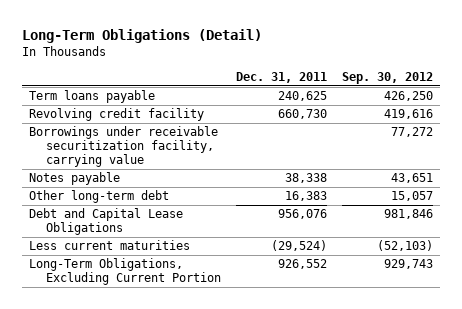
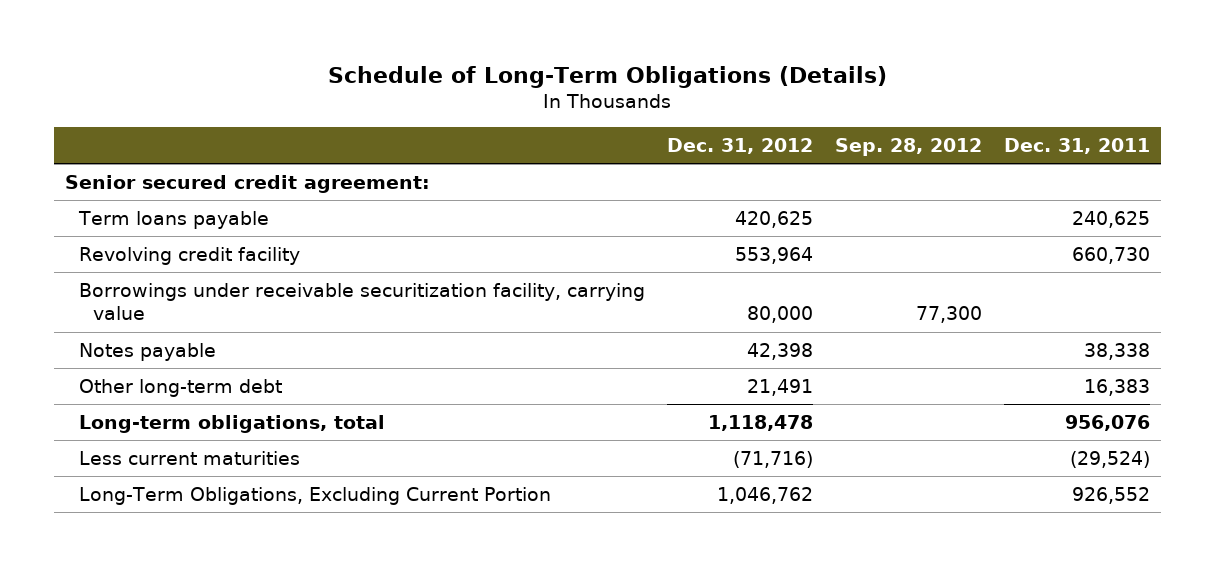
[21,29,262,44] Long-Term Obligations (Detail) -> [328,65,888,88] Schedule of Long-Term Obligations (Details)
[341,72,433,85] Sep. 30, 2012 -> none
none -> [666,138,813,155] Dec. 31, 2012
none -> [834,138,982,157] Sep. 28, 2012
none -> [64,174,430,193] Senior secured credit agreement:
[29,208,184,236] Debt and Capital Lease Obligations -> [78,414,385,433] Long-term obligations, total

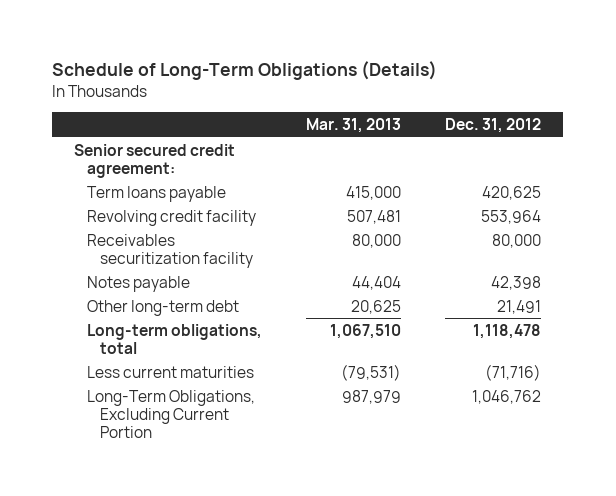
[834,138,982,157] Sep. 28, 2012 -> none
[1003,138,1150,155] Dec. 31, 2011 -> none
none -> [306,118,402,134] Mar. 31, 2013
[78,282,645,321] Borrowings under receivable securitization facility, carrying value -> [87,233,253,268] Receivables securitization facility

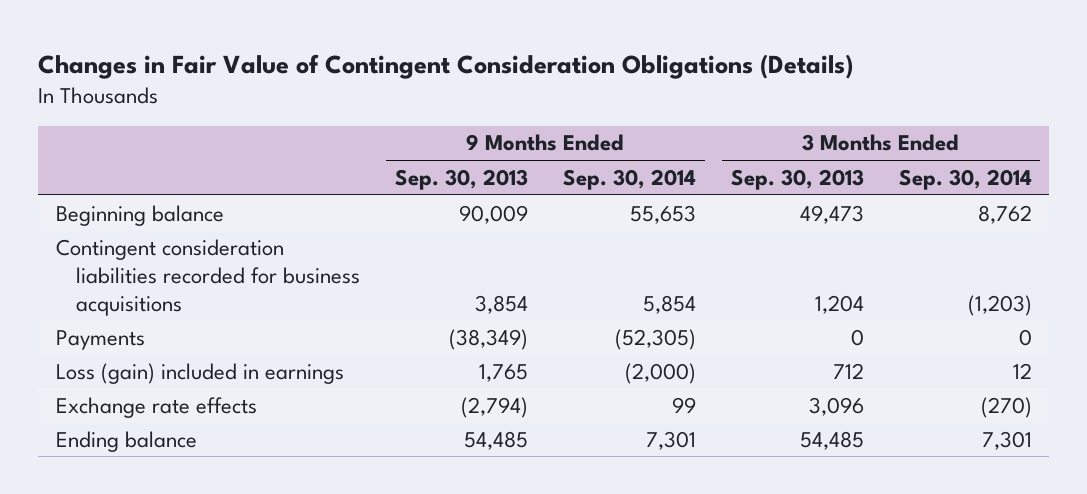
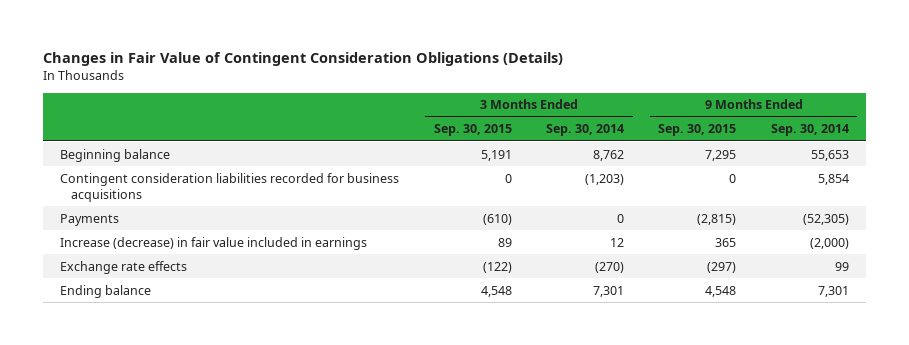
[395,168,529,190] Sep. 30, 2013 -> none
[730,168,864,190] Sep. 30, 2013 -> none
none -> [433,124,512,137] Sep. 30, 2015
none -> [658,124,737,137] Sep. 30, 2015
[55,362,344,384] Loss (gain) included in earnings -> [60,236,368,250] Increase (decrease) in fair value included in earnings

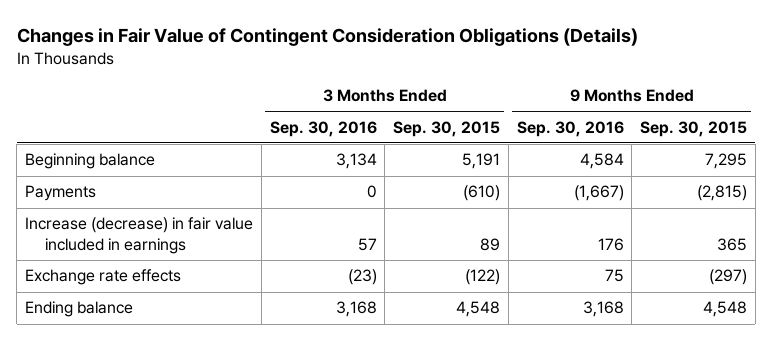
[545,124,624,137] Sep. 30, 2014 -> none
[770,124,849,137] Sep. 30, 2014 -> none
none -> [269,120,377,137] Sep. 30, 2016
none -> [516,120,624,137] Sep. 30, 2016
[60,172,400,203] Contingent consideration liabilities recorded for business acquisitions -> none

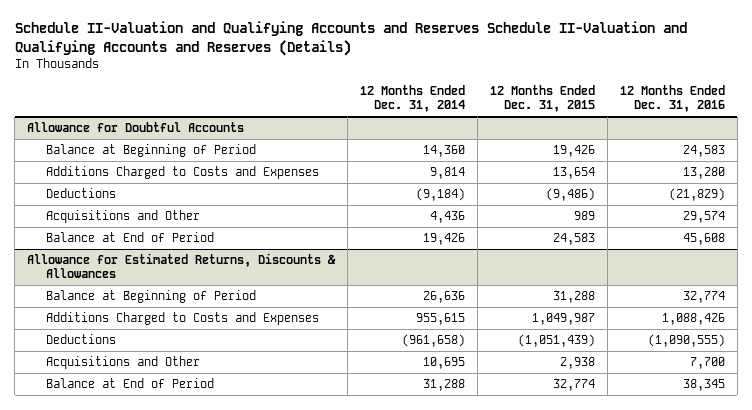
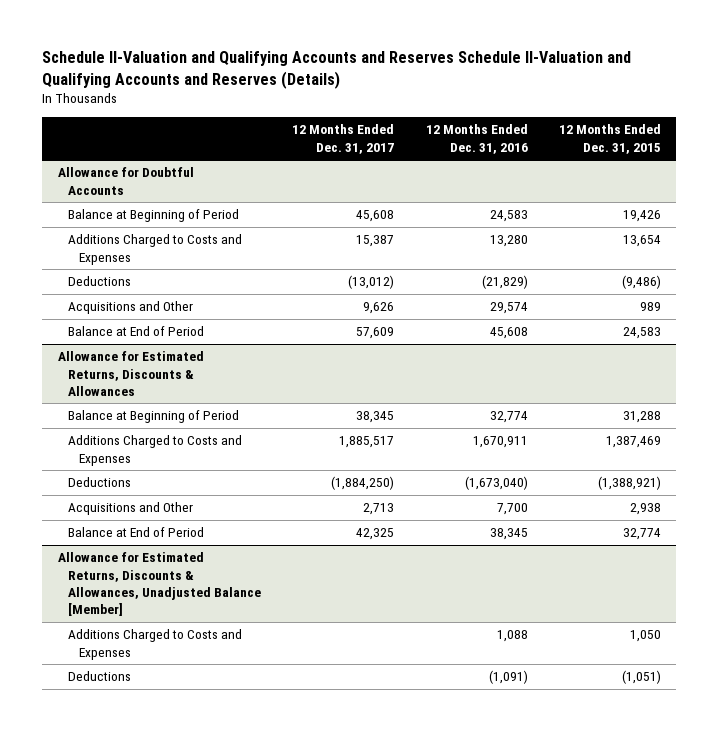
[359,85,465,113] 12 Months Ended Dec. 31, 2014 -> none
none -> [292,124,395,154] 12 Months Ended Dec. 31, 2017
[531,313,595,326] 1,049,987 -> [605,436,661,449] 1,387,469
[661,313,725,326] 1,088,426 -> [472,436,528,449] 1,670,911
[517,334,595,348] (1,051,439) -> [597,476,661,491] (1,388,921)
[647,334,725,348] (1,090,555) -> [464,476,528,491] (1,673,040)
none -> [57,552,262,616] Allowance for Estimated Returns, Discounts & Allowances, Unadjusted Balance [Member]
none -> [68,629,243,660] Additions Charged to Costs and Expenses
none -> [68,671,132,682] Deductions

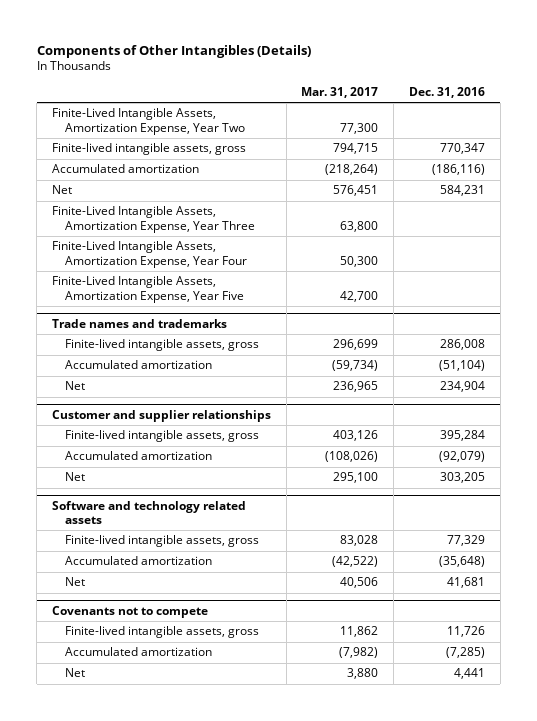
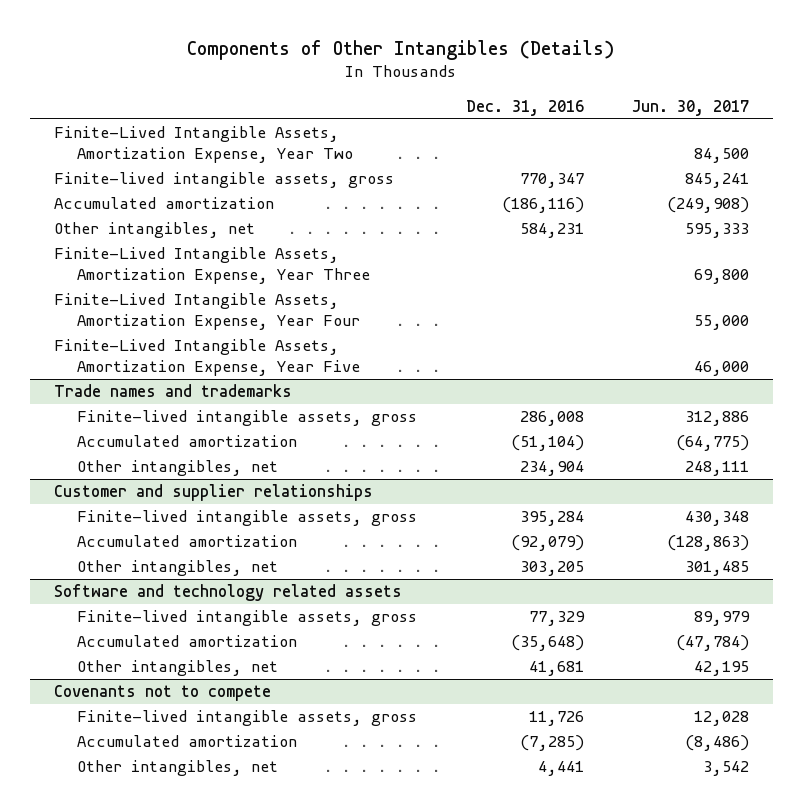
[301,86,379,98] Mar. 31, 2017 -> none
none -> [631,99,749,116] Jun. 30, 2017
[52,185,73,195] Net -> [53,222,255,239] Other intangibles, net
[65,381,86,391] Net -> [77,460,279,477] Other intangibles, net
[65,472,86,482] Net -> [77,560,279,577] Other intangibles, net
[65,577,86,587] Net -> [77,660,279,677] Other intangibles, net
[65,668,86,678] Net -> [77,760,279,777] Other intangibles, net

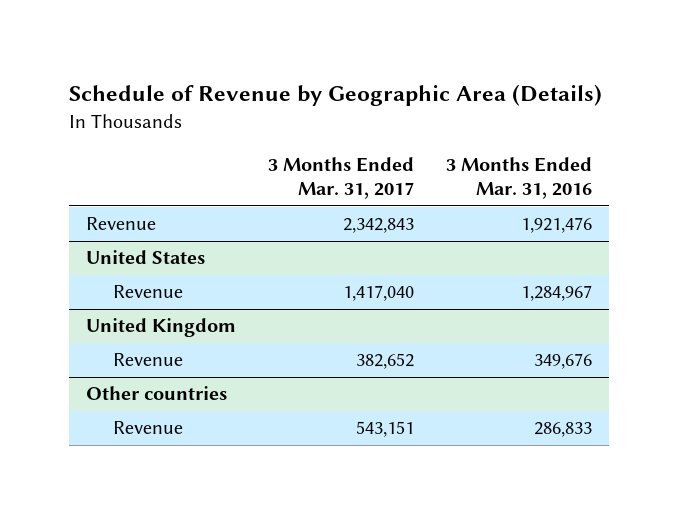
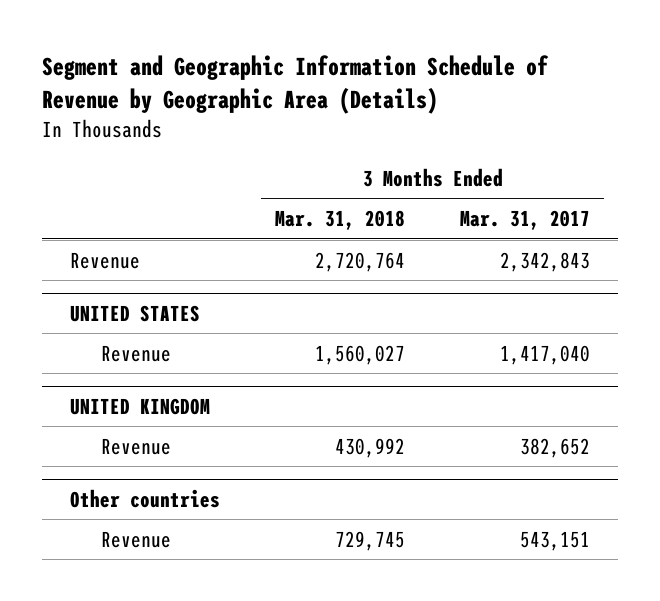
[69,83,603,106] Schedule of Revenue by Geographic Area (Details) -> [41,55,549,115] Segment and Geographic Information Schedule of Revenue by Geographic Area (Details)
[446,157,593,200] 3 Months Ended Mar. 31, 2016 -> none
none -> [274,210,405,231] Mar. 31, 2018
[85,250,205,265] United States -> [69,304,200,322] UNITED STATES
[85,318,236,338] United Kingdom -> [69,397,210,415] UNITED KINGDOM

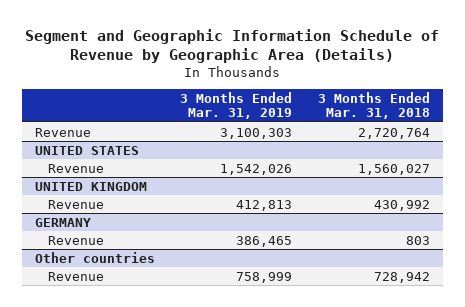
[460,210,591,231] Mar. 31, 2017 -> none
none -> [180,91,293,120] 3 Months Ended Mar. 31, 2019
none -> [34,217,91,227] GERMANY
none -> [47,235,104,245] Revenue
[334,530,405,551] 729,745 -> [374,271,431,283] 728,942

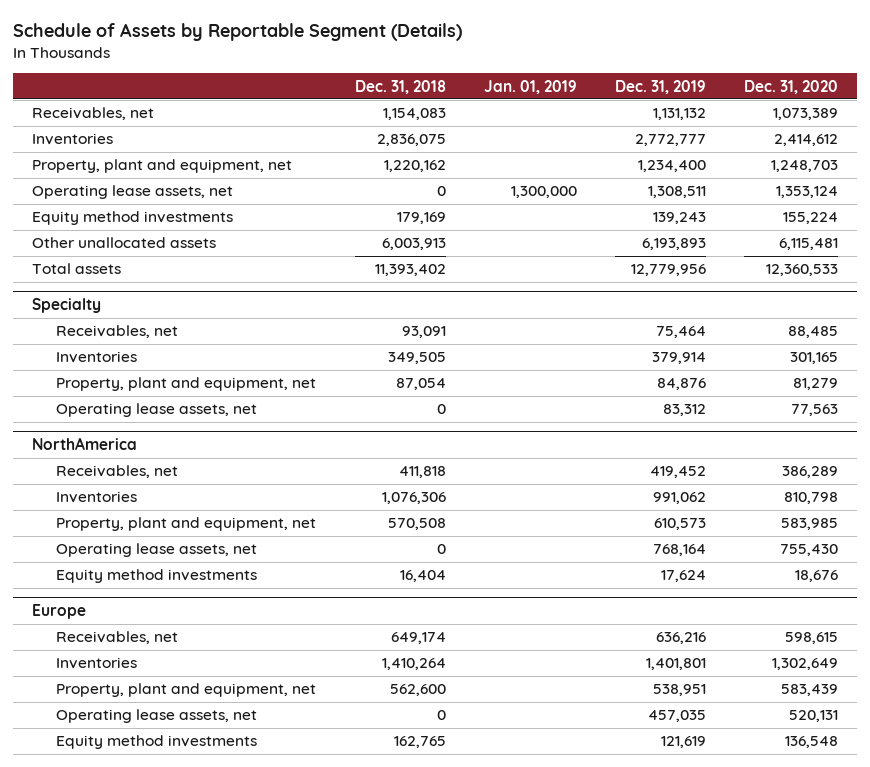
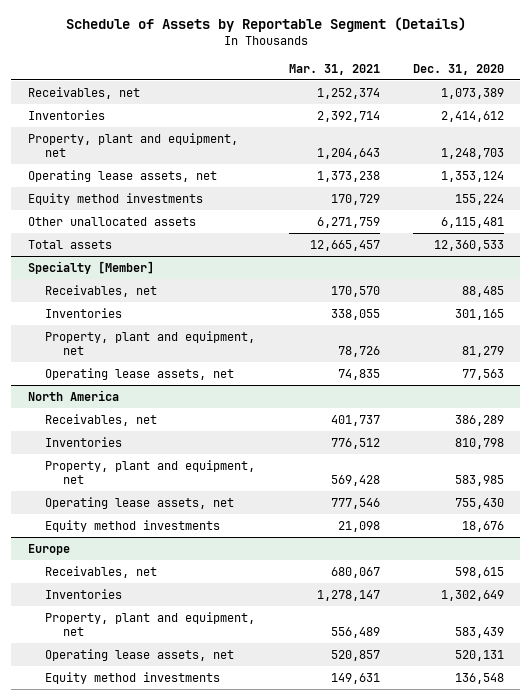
[354,79,446,94] Dec. 31, 2018 -> none
[483,79,577,94] Jan. 01, 2019 -> none
[614,79,706,94] Dec. 31, 2019 -> none
none -> [288,63,380,75] Mar. 31, 2021
[32,298,102,314] Specialty -> [27,260,154,274] Specialty [Member]
[32,437,138,451] NorthAmerica -> [27,389,119,401] North America

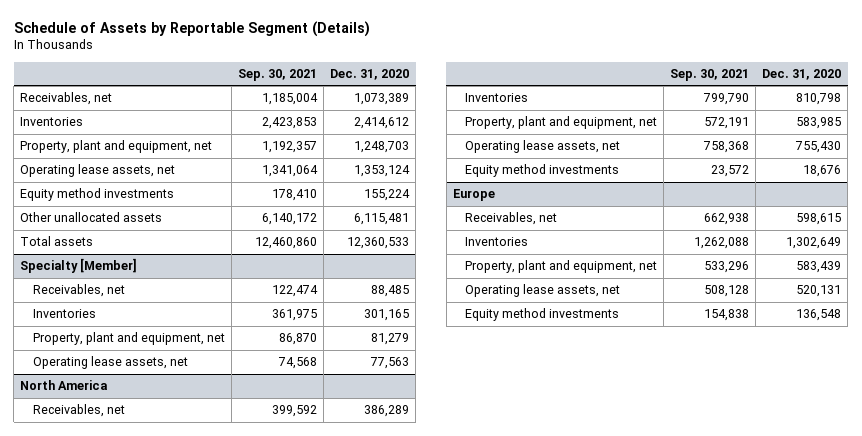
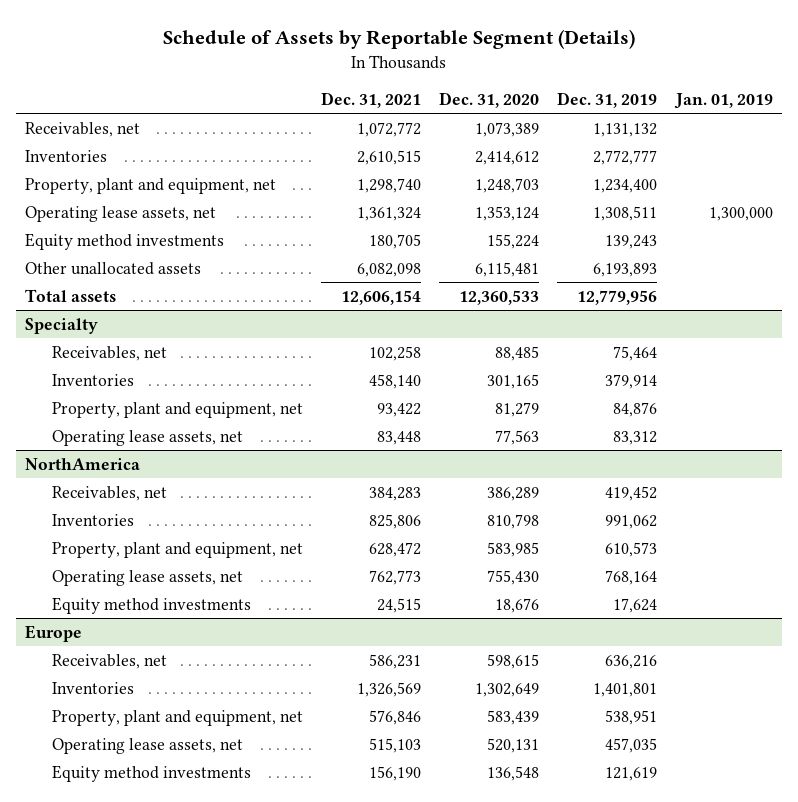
[237,68,317,81] Sep. 30, 2021 -> none
none -> [321,92,422,109] Dec. 31, 2021
none -> [557,92,658,109] Dec. 31, 2019
none -> [673,93,773,110] Jan. 01, 2019
[20,258,138,274] Specialty [Member] -> [25,317,99,334] Specialty
[20,380,109,391] North America -> [25,457,141,470] NorthAmerica

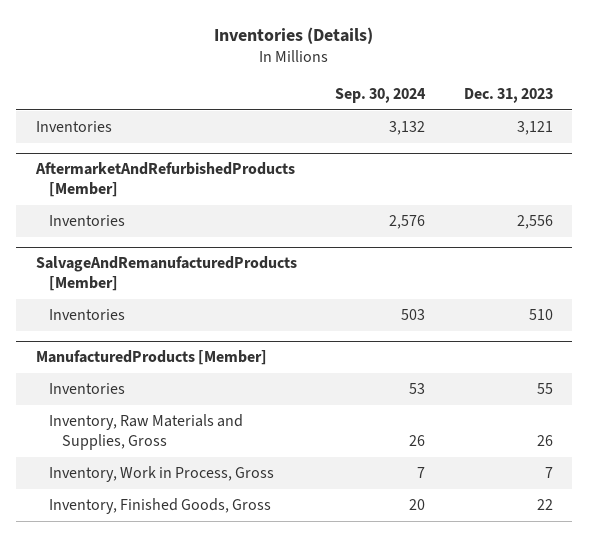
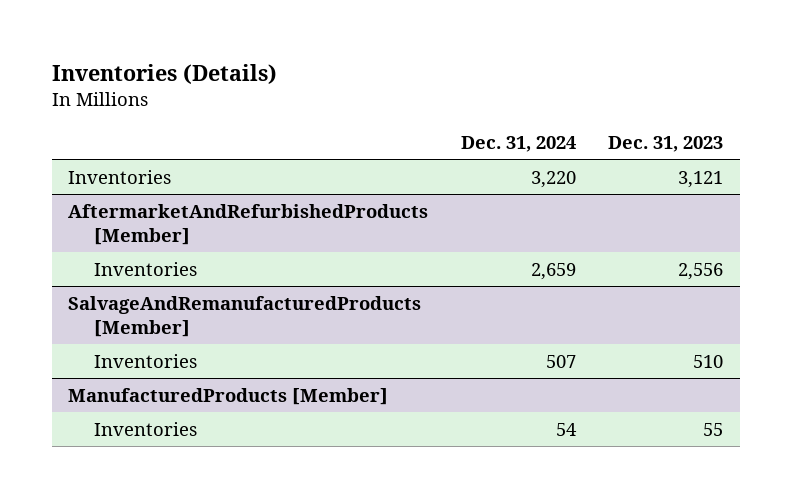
[335,87,427,103] Sep. 30, 2024 -> none
none -> [460,135,576,152] Dec. 31, 2024
[48,413,243,450] Inventory, Raw Materials and Supplies, Gross -> none
[48,465,274,482] Inventory, Work in Process, Gross -> none
[48,497,271,514] Inventory, Finished Goods, Gross -> none

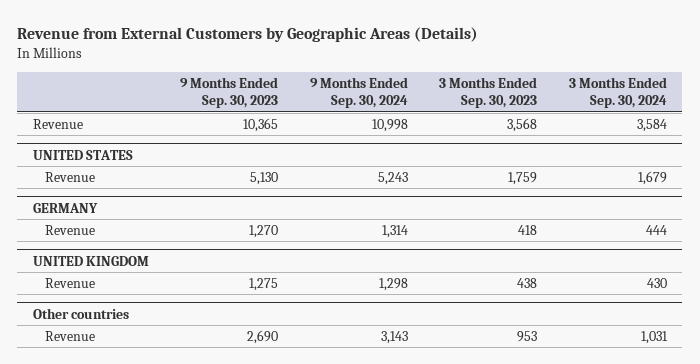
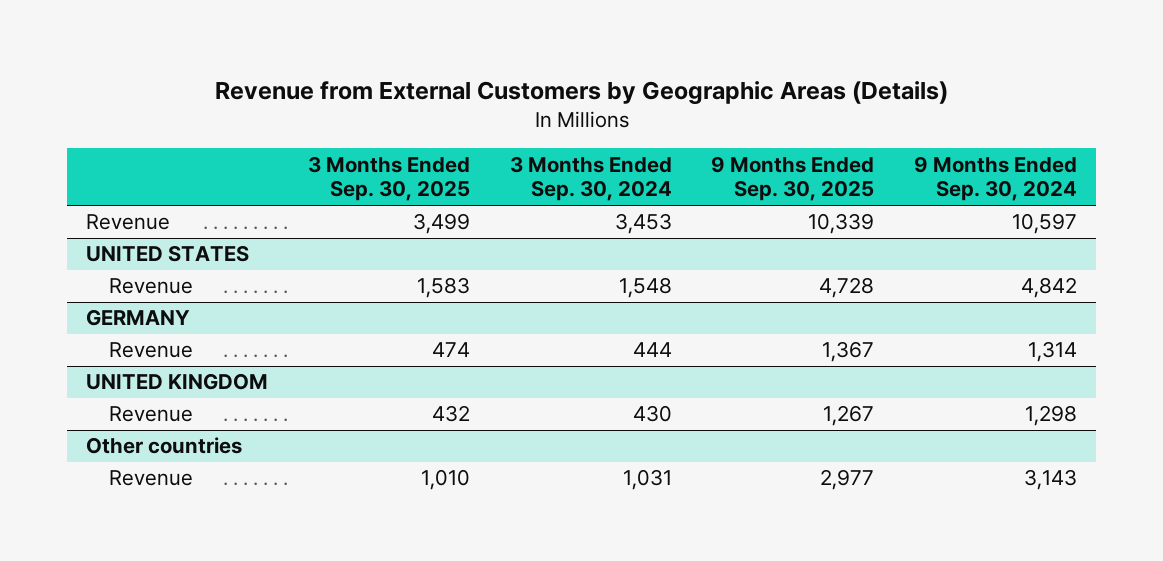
[180,77,279,109] 9 Months Ended Sep. 30, 2023 -> none
[439,77,538,109] 3 Months Ended Sep. 30, 2023 -> none
none -> [308,155,471,202] 3 Months Ended Sep. 30, 2025
none -> [711,155,875,202] 9 Months Ended Sep. 30, 2025
[371,118,408,132] 10,998 -> [1011,213,1077,235] 10,597
[636,118,667,132] 3,584 -> [614,213,672,235] 3,453
[377,171,408,185] 5,243 -> [1020,277,1077,299] 4,842
[637,170,667,185] 1,679 -> [618,277,672,299] 1,548

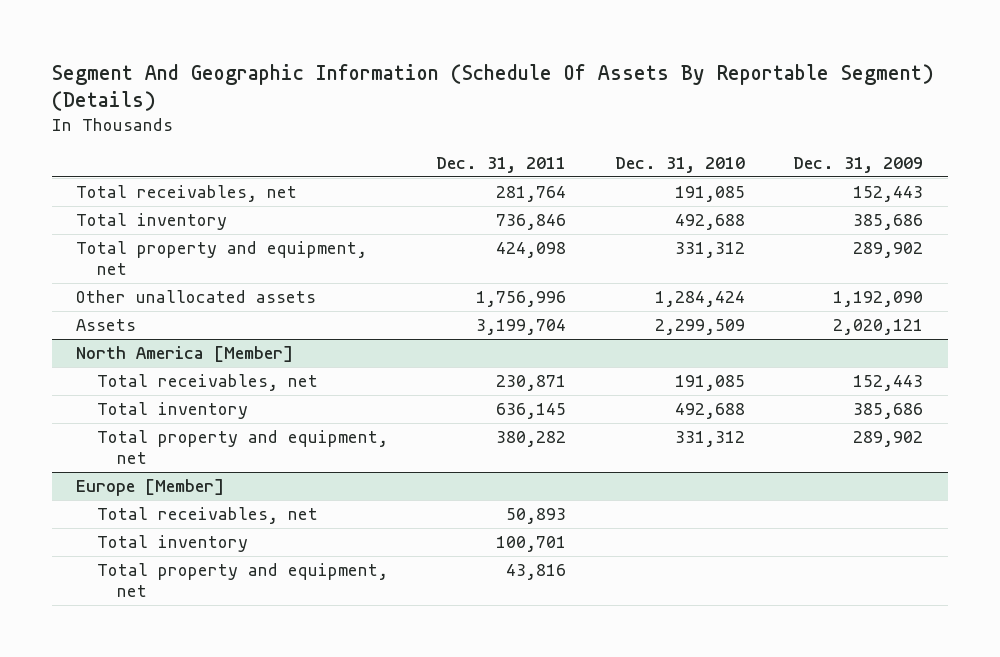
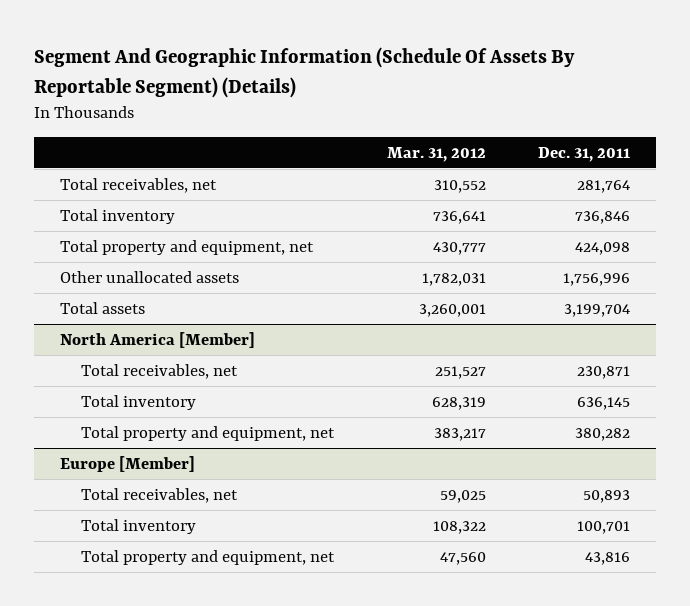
[614,156,745,173] Dec. 31, 2010 -> none
[793,156,924,173] Dec. 31, 2009 -> none
none -> [386,146,486,162] Mar. 31, 2012
[76,318,137,331] Assets -> [59,301,145,314] Total assets

